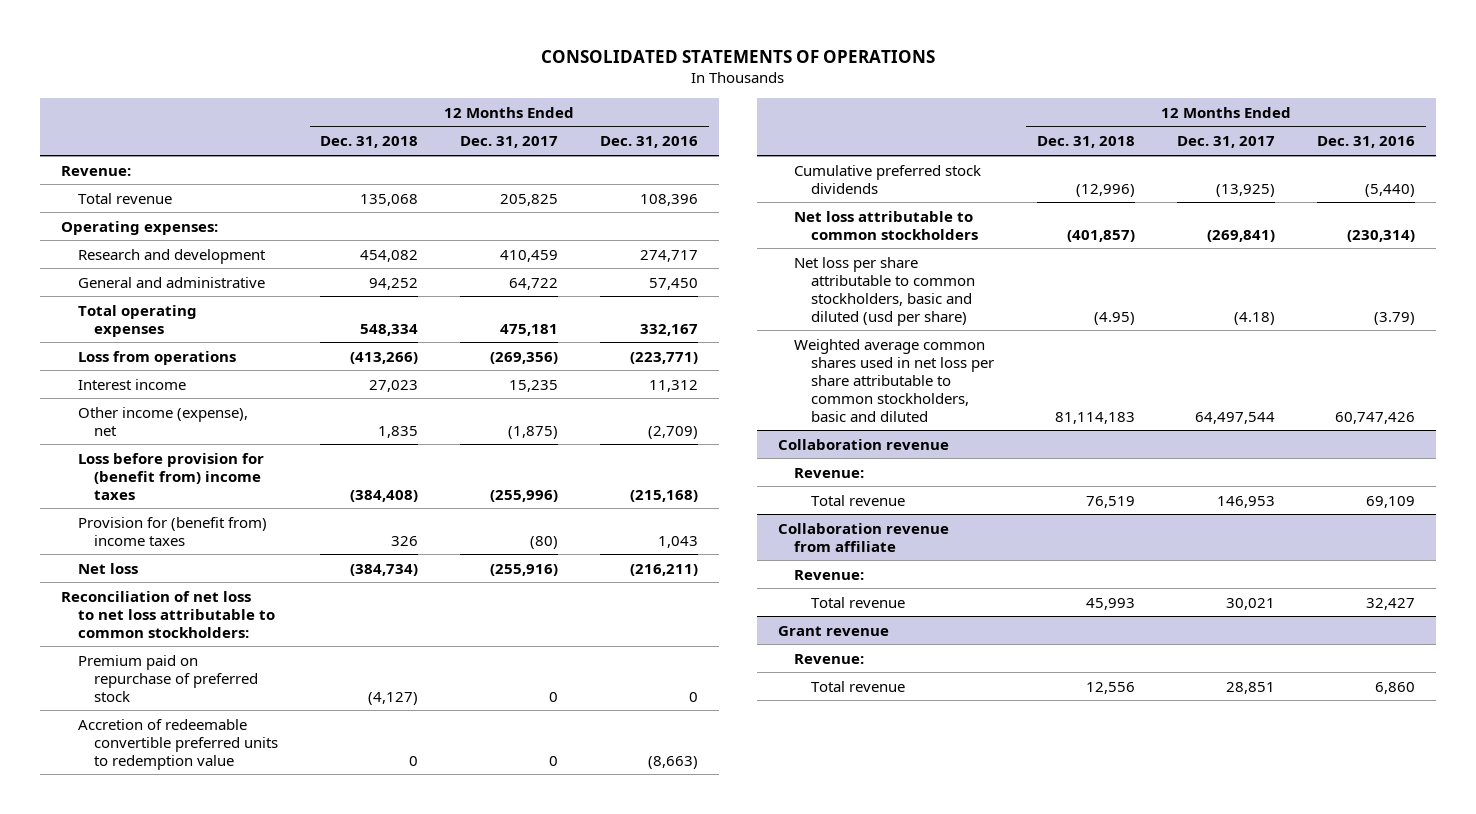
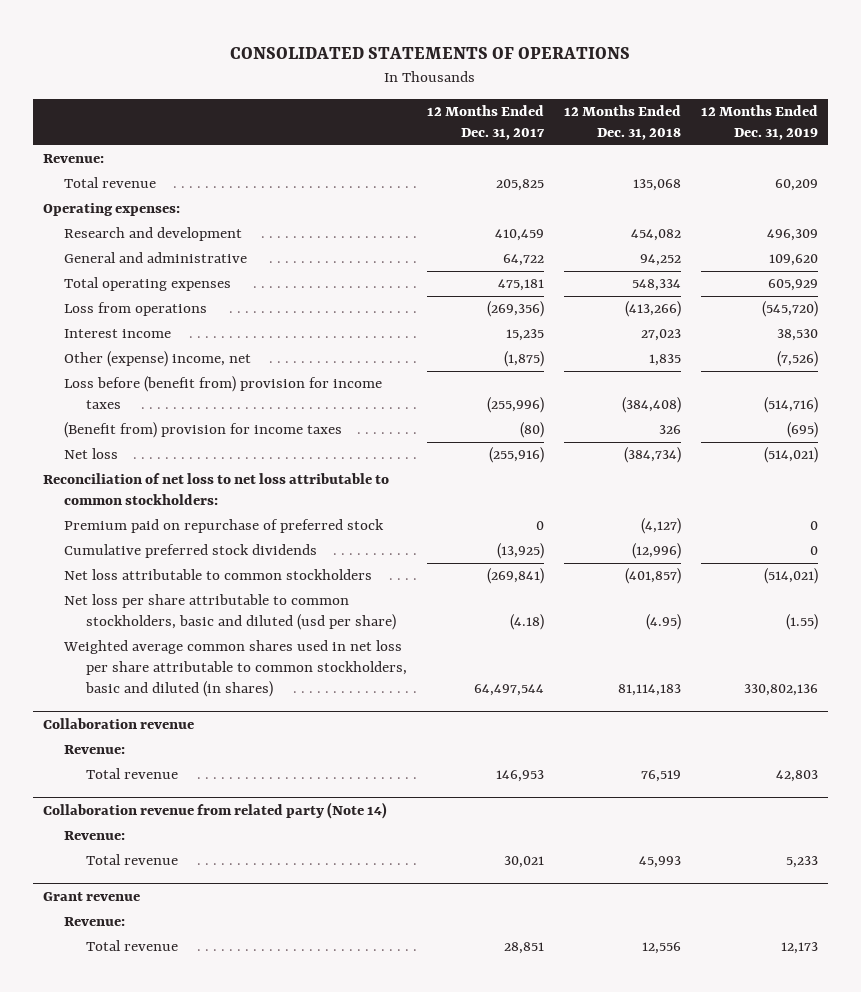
[600,136,699,149] Dec. 31, 2016 -> none
none -> [700,105,818,141] 12 Months Ended Dec. 31, 2019
[77,406,248,436] Other income (expense), net -> [64,351,252,368] Other (expense) income, net
[77,452,264,500] Loss before provision for (benefit from) income taxes -> [64,376,383,410] Loss before (benefit from) provision for income taxes
[77,516,267,546] Provision for (benefit from) income taxes -> [64,422,343,439] (Benefit from) provision for income taxes
[77,718,279,770] Accretion of redeemable convertible preferred units to redemption value -> none
[794,338,994,422] Weighted average common shares used in net loss per share attributable to common stockholders, basic and diluted -> [63,640,407,698] Weighted average common shares used in net loss per share attributable to common stockholders, basic and diluted (in shares)
[777,522,949,552] Collaboration revenue from affiliate -> none
none -> [42,801,387,819] Collaboration revenue from related party (Note 14)

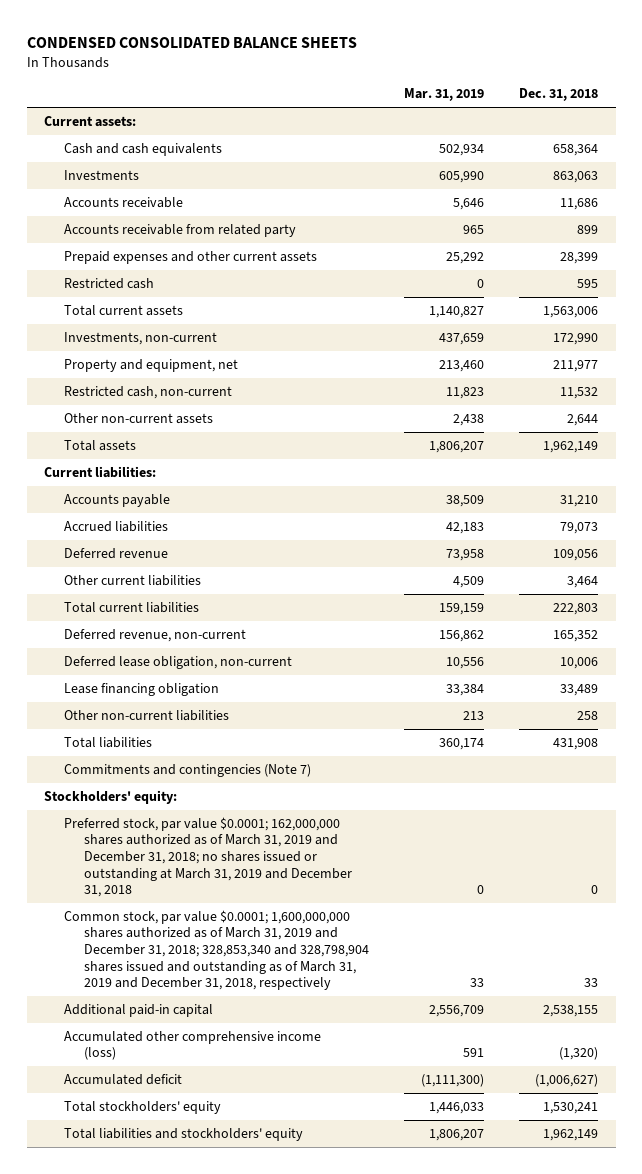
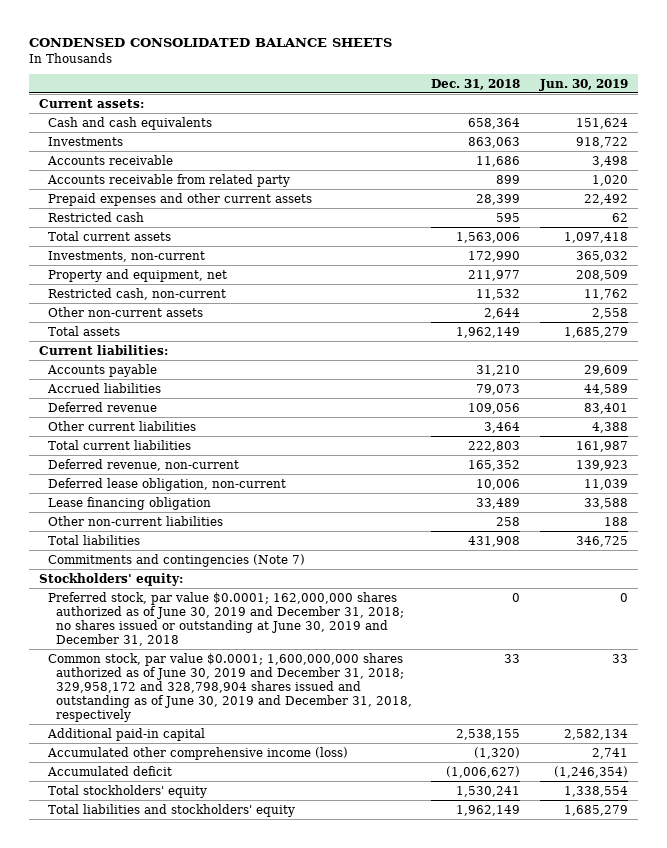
[404,88,485,102] Mar. 31, 2019 -> none
none -> [538,78,628,91] Jun. 30, 2019
[64,816,353,898] Preferred stock, par value $0.0001; 162,000,000 shares authorized as of March 31, 2019 and December 31, 2018; no shares issued or outstanding at March 31, 2019 and December 31, 2018 -> [47,591,404,646] Preferred stock, par value $0.0001; 162,000,000 shares authorized as of June 30, 2019 and December 31, 2018; no shares issued or outstanding at June 30, 2019 and December 31, 2018
[64,909,370,991] Common stock, par value $0.0001; 1,600,000,000 shares authorized as of March 31, 2019 and December 31, 2018; 328,853,340 and 328,798,904 shares issued and outstanding as of March 31, 2019 and December 31, 2018, respectively -> [47,652,412,723] Common stock, par value $0.0001; 1,600,000,000 shares authorized as of June 30, 2019 and December 31, 2018; 329,958,172 and 328,798,904 shares issued and outstanding as of June 30, 2019 and December 31, 2018, respectively

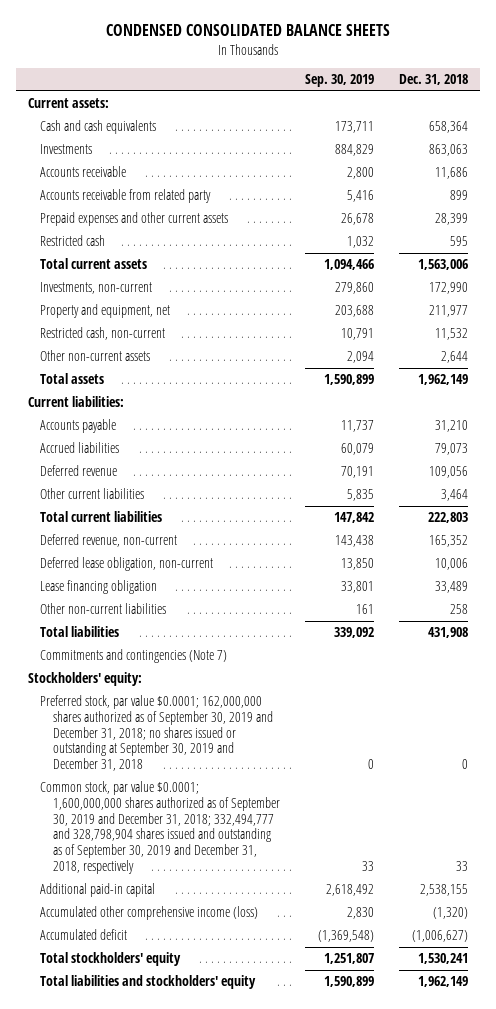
[538,78,628,91] Jun. 30, 2019 -> none
none -> [304,74,374,88] Sep. 30, 2019
[47,591,404,646] Preferred stock, par value $0.0001; 162,000,000 shares authorized as of June 30, 2019 and December 31, 2018; no shares issued or outstanding at June 30, 2019 and December 31, 2018 -> [40,695,273,772] Preferred stock, par value $0.0001; 162,000,000 shares authorized as of September 30, 2019 and December 31, 2018; no shares issued or outstanding at September 30, 2019 and December 31, 2018
[47,652,412,723] Common stock, par value $0.0001; 1,600,000,000 shares authorized as of June 30, 2019 and December 31, 2018; 329,958,172 and 328,798,904 shares issued and outstanding as of June 30, 2019 and December 31, 2018, respectively -> [40,781,280,875] Common stock, par value $0.0001; 1,600,000,000 shares authorized as of September 30, 2019 and December 31, 2018; 332,494,777 and 328,798,904 shares issued and outstanding as of September 30, 2019 and December 31, 2018, respectively

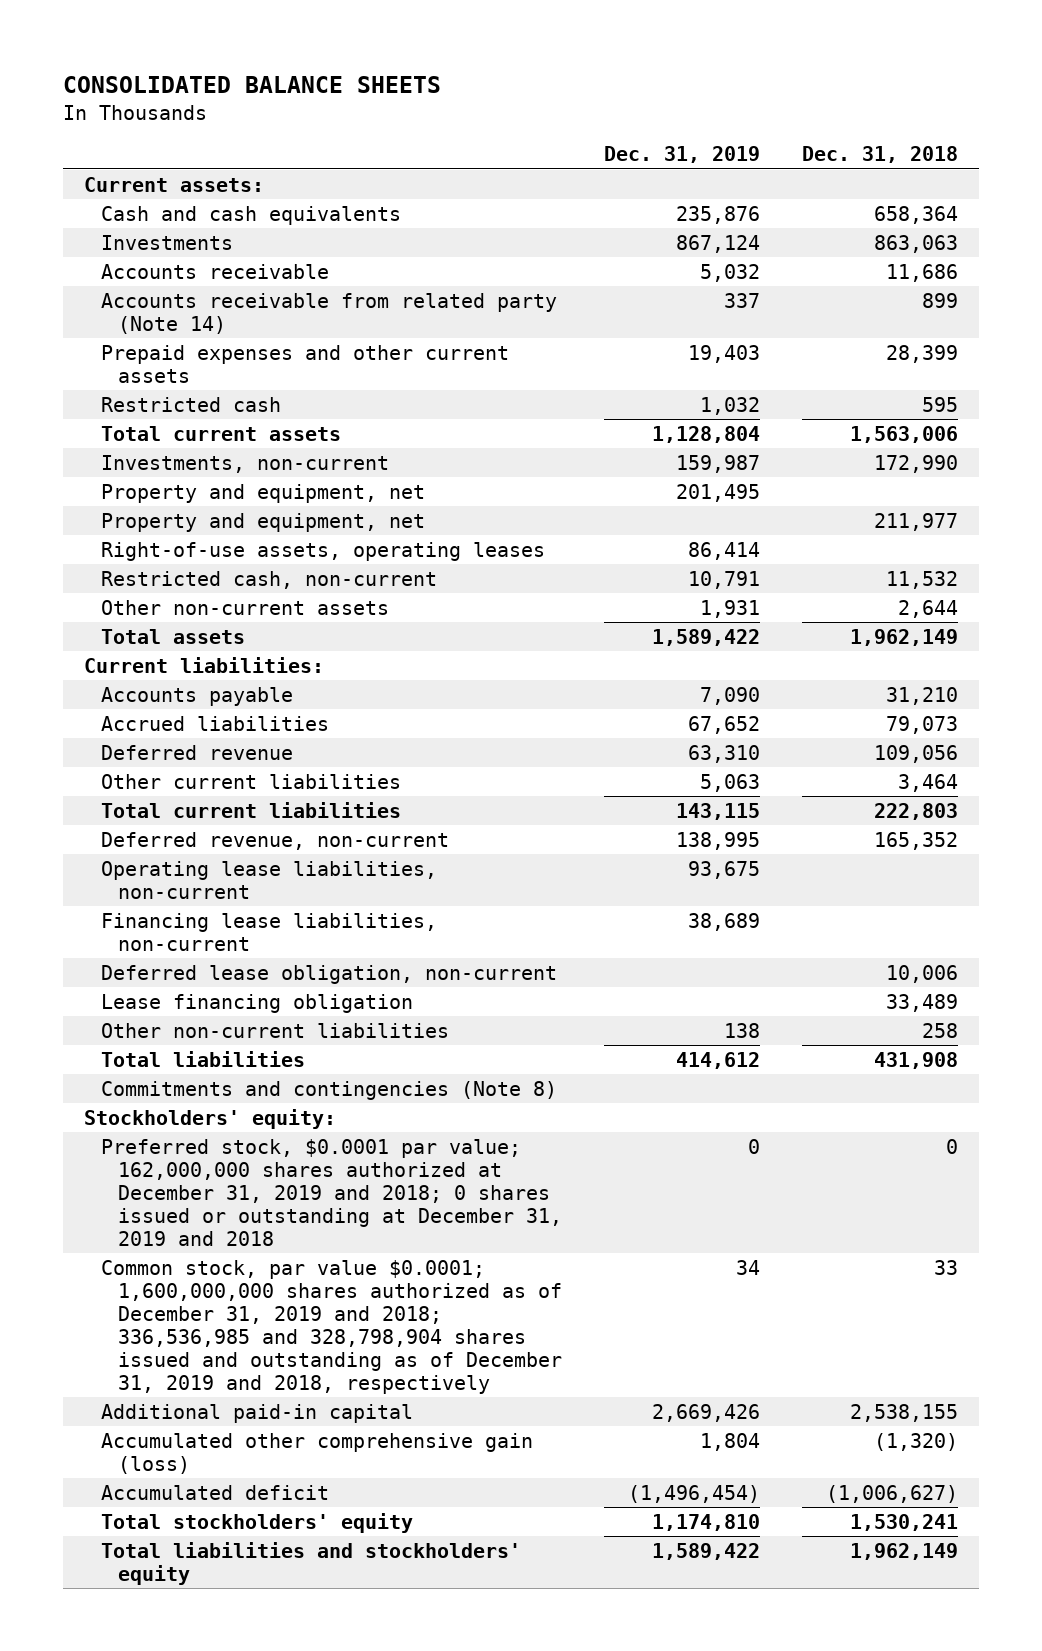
[105,24,390,37] CONDENSED CONSOLIDATED BALANCE SHEETS -> [62,76,441,94] CONSOLIDATED BALANCE SHEETS
[304,74,374,88] Sep. 30, 2019 -> none
none -> [603,146,760,164] Dec. 31, 2019
[40,189,212,204] Accounts receivable from related party -> [101,292,558,334] Accounts receivable from related party (Note 14)
none -> [101,483,426,503] Property and equipment, net
none -> [101,541,546,561] Right-of-use assets, operating leases
none -> [101,860,438,899] Operating lease liabilities, non-current
none -> [101,912,438,951] Financing lease liabilities, non-current
[40,649,228,664] Commitments and contingencies (Note 7) -> [101,1080,558,1100] Commitments and contingencies (Note 8)
[40,695,273,772] Preferred stock, par value $0.0001; 162,000,000 shares authorized as of September 30, 2019 and December 31, 2018; no shares issued or outstanding at September 30, 2019 and December 31, 2018 -> [101,1138,563,1246] Preferred stock, $0.0001 par value; 162,000,000 shares authorized at December 31, 2019 and 2018; 0 shares issued or outstanding at December 31, 2019 and 2018
[40,781,280,875] Common stock, par value $0.0001; 1,600,000,000 shares authorized as of September 30, 2019 and December 31, 2018; 332,494,777 and 328,798,904 shares issued and outstanding as of September 30, 2019 and December 31, 2018, respectively -> [101,1259,563,1395] Common stock, par value $0.0001; 1,600,000,000 shares authorized as of December 31, 2019 and 2018; 336,536,985 and 328,798,904 shares issued and outstanding as of December 31, 2019 and 2018, respectively
[40,906,259,921] Accumulated other comprehensive income (loss) -> [101,1432,534,1474] Accumulated other comprehensive gain (loss)

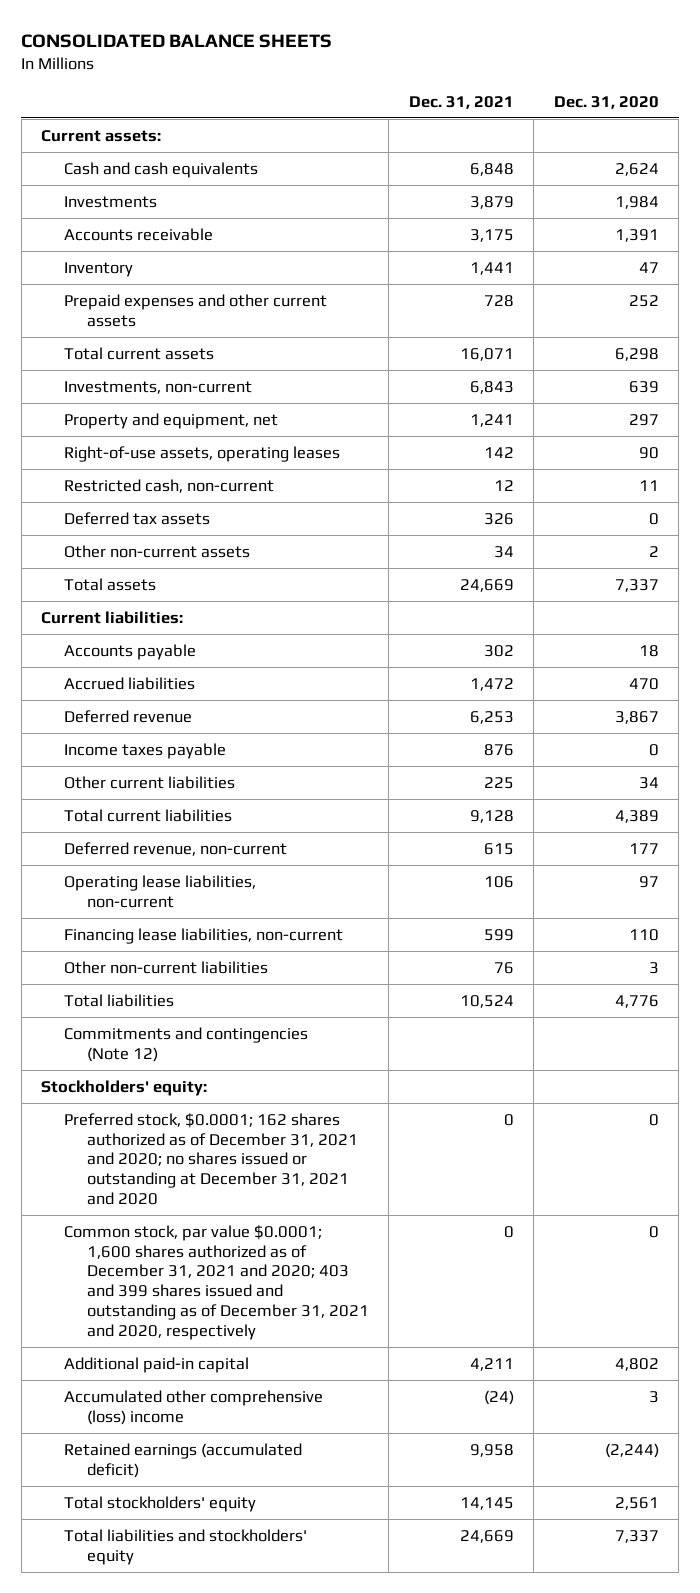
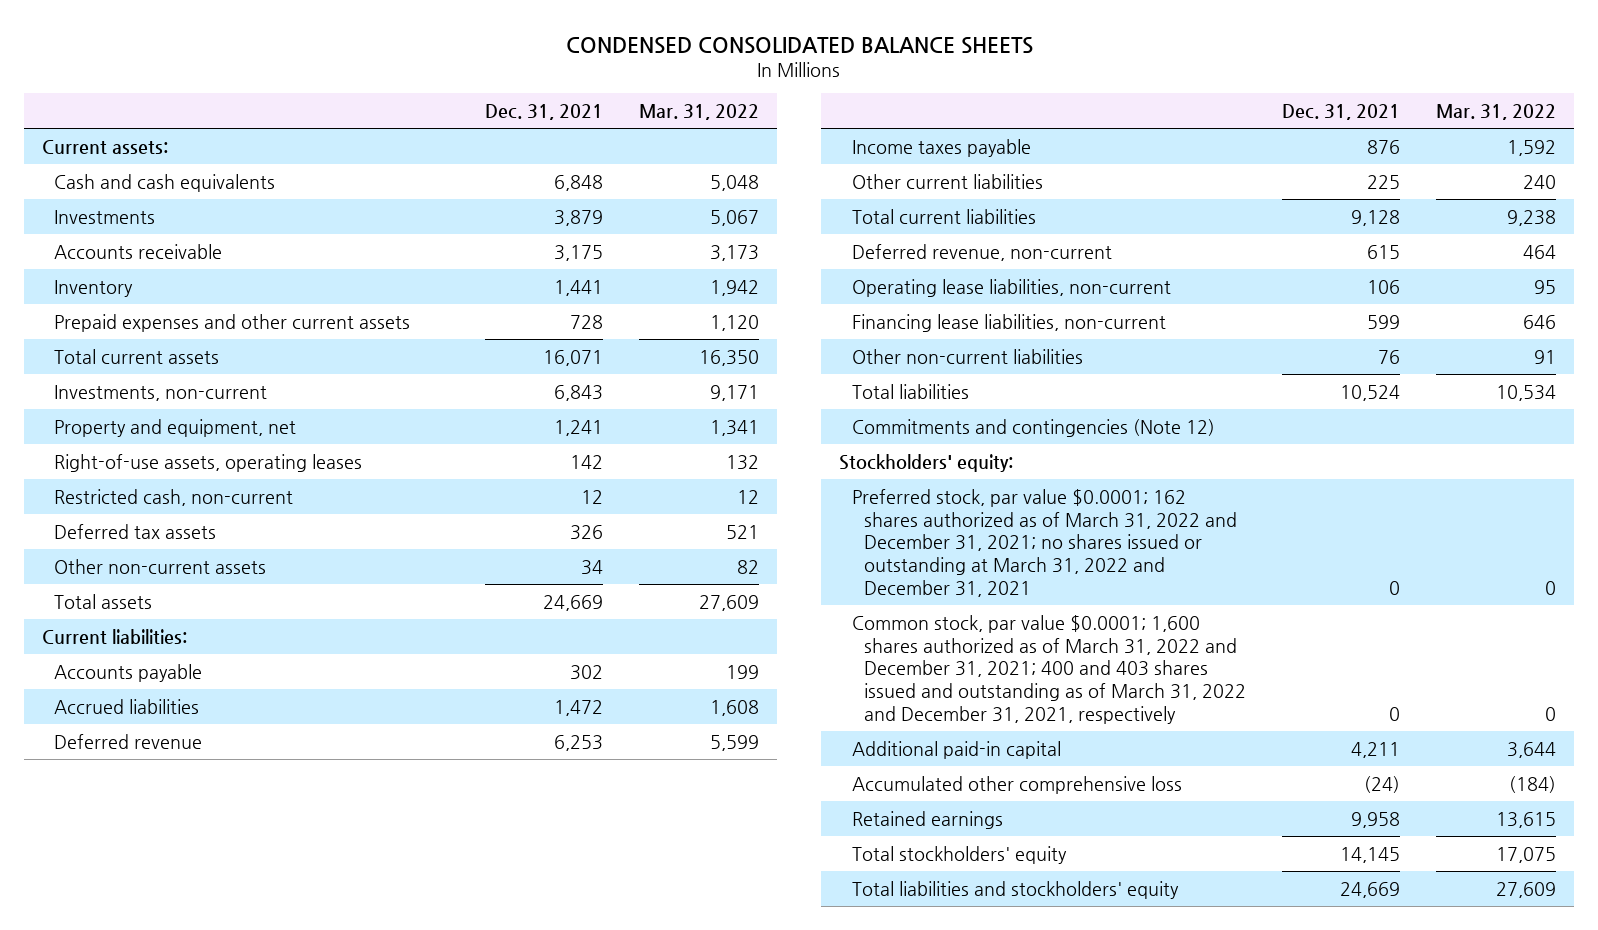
[21,33,333,48] CONSOLIDATED BALANCE SHEETS -> [566,36,1034,54] CONDENSED CONSOLIDATED BALANCE SHEETS
[553,95,659,109] Dec. 31, 2020 -> none
none -> [638,104,759,121] Mar. 31, 2022
[64,1112,358,1206] Preferred stock, $0.0001; 162 shares authorized as of December 31, 2021 and 2020; no shares issued or outstanding at December 31, 2021 and 2020 -> [851,488,1238,597] Preferred stock, par value $0.0001; 162 shares authorized as of March 31, 2022 and December 31, 2021; no shares issued or outstanding at March 31, 2022 and December 31, 2021
[64,1224,369,1341] Common stock, par value $0.0001; 1,600 shares authorized as of December 31, 2021 and 2020; 403 and 399 shares issued and outstanding as of December 31, 2021 and 2020, respectively -> [851,614,1247,724] Common stock, par value $0.0001; 1,600 shares authorized as of March 31, 2022 and December 31, 2021; 400 and 403 shares issued and outstanding as of March 31, 2022 and December 31, 2021, respectively
[64,1389,324,1425] Accumulated other comprehensive (loss) income -> [851,775,1182,794] Accumulated other comprehensive loss
[64,1442,303,1478] Retained earnings (accumulated deficit) -> [851,810,1003,829] Retained earnings

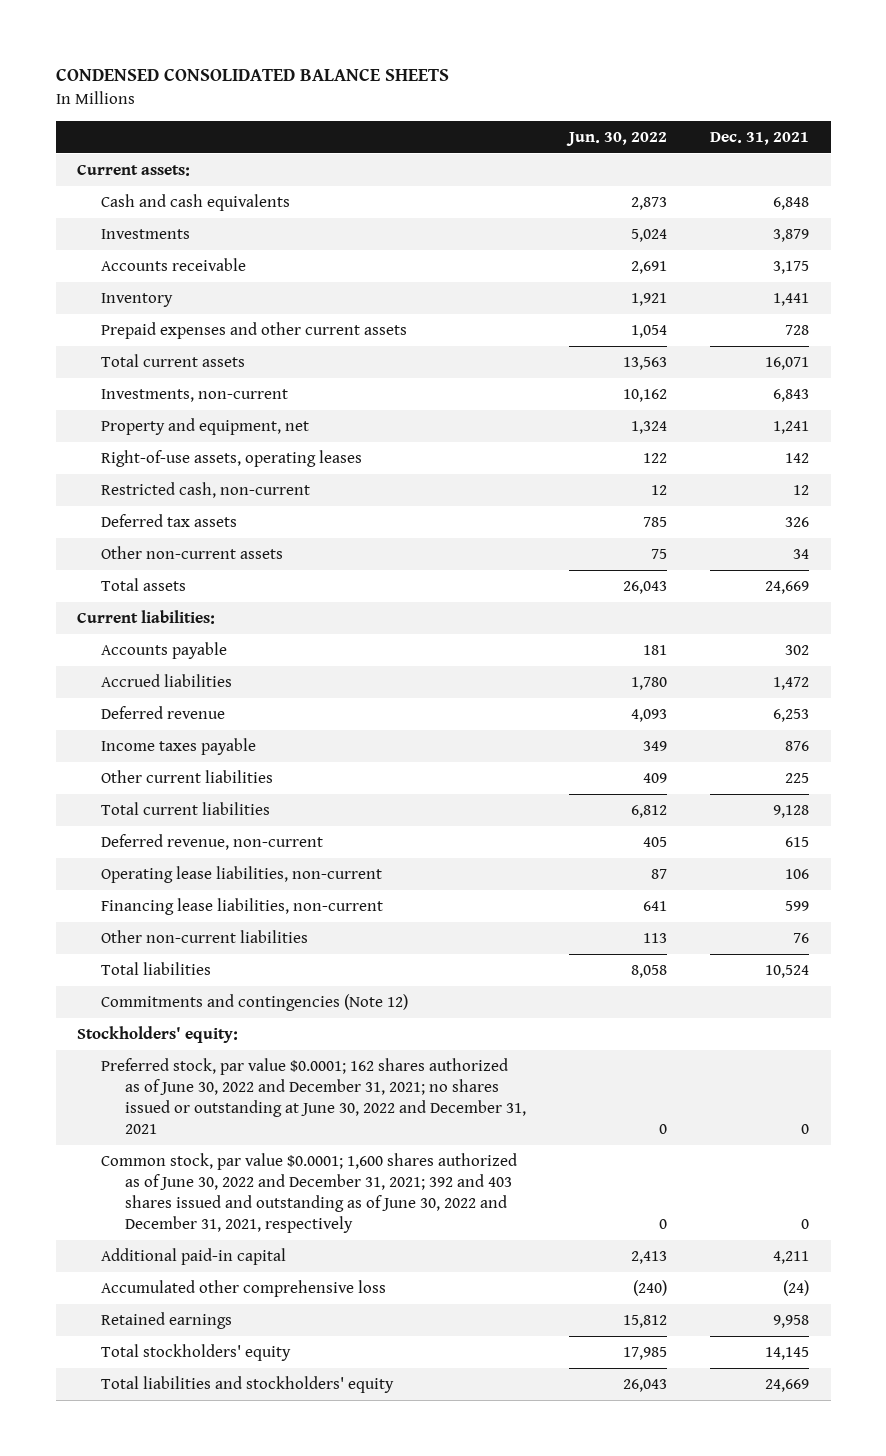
[638,104,759,121] Mar. 31, 2022 -> none
none -> [565,131,667,146] Jun. 30, 2022
[851,488,1238,597] Preferred stock, par value $0.0001; 162 shares authorized as of March 31, 2022 and December 31, 2021; no shares issued or outstanding at March 31, 2022 and December 31, 2021 -> [100,1058,526,1134] Preferred stock, par value $0.0001; 162 shares authorized as of June 30, 2022 and December 31, 2021; no shares issued or outstanding at June 30, 2022 and December 31, 2021
[851,614,1247,724] Common stock, par value $0.0001; 1,600 shares authorized as of March 31, 2022 and December 31, 2021; 400 and 403 shares issued and outstanding as of March 31, 2022 and December 31, 2021, respectively -> [100,1153,517,1233] Common stock, par value $0.0001; 1,600 shares authorized as of June 30, 2022 and December 31, 2021; 392 and 403 shares issued and outstanding as of June 30, 2022 and December 31, 2021, respectively

